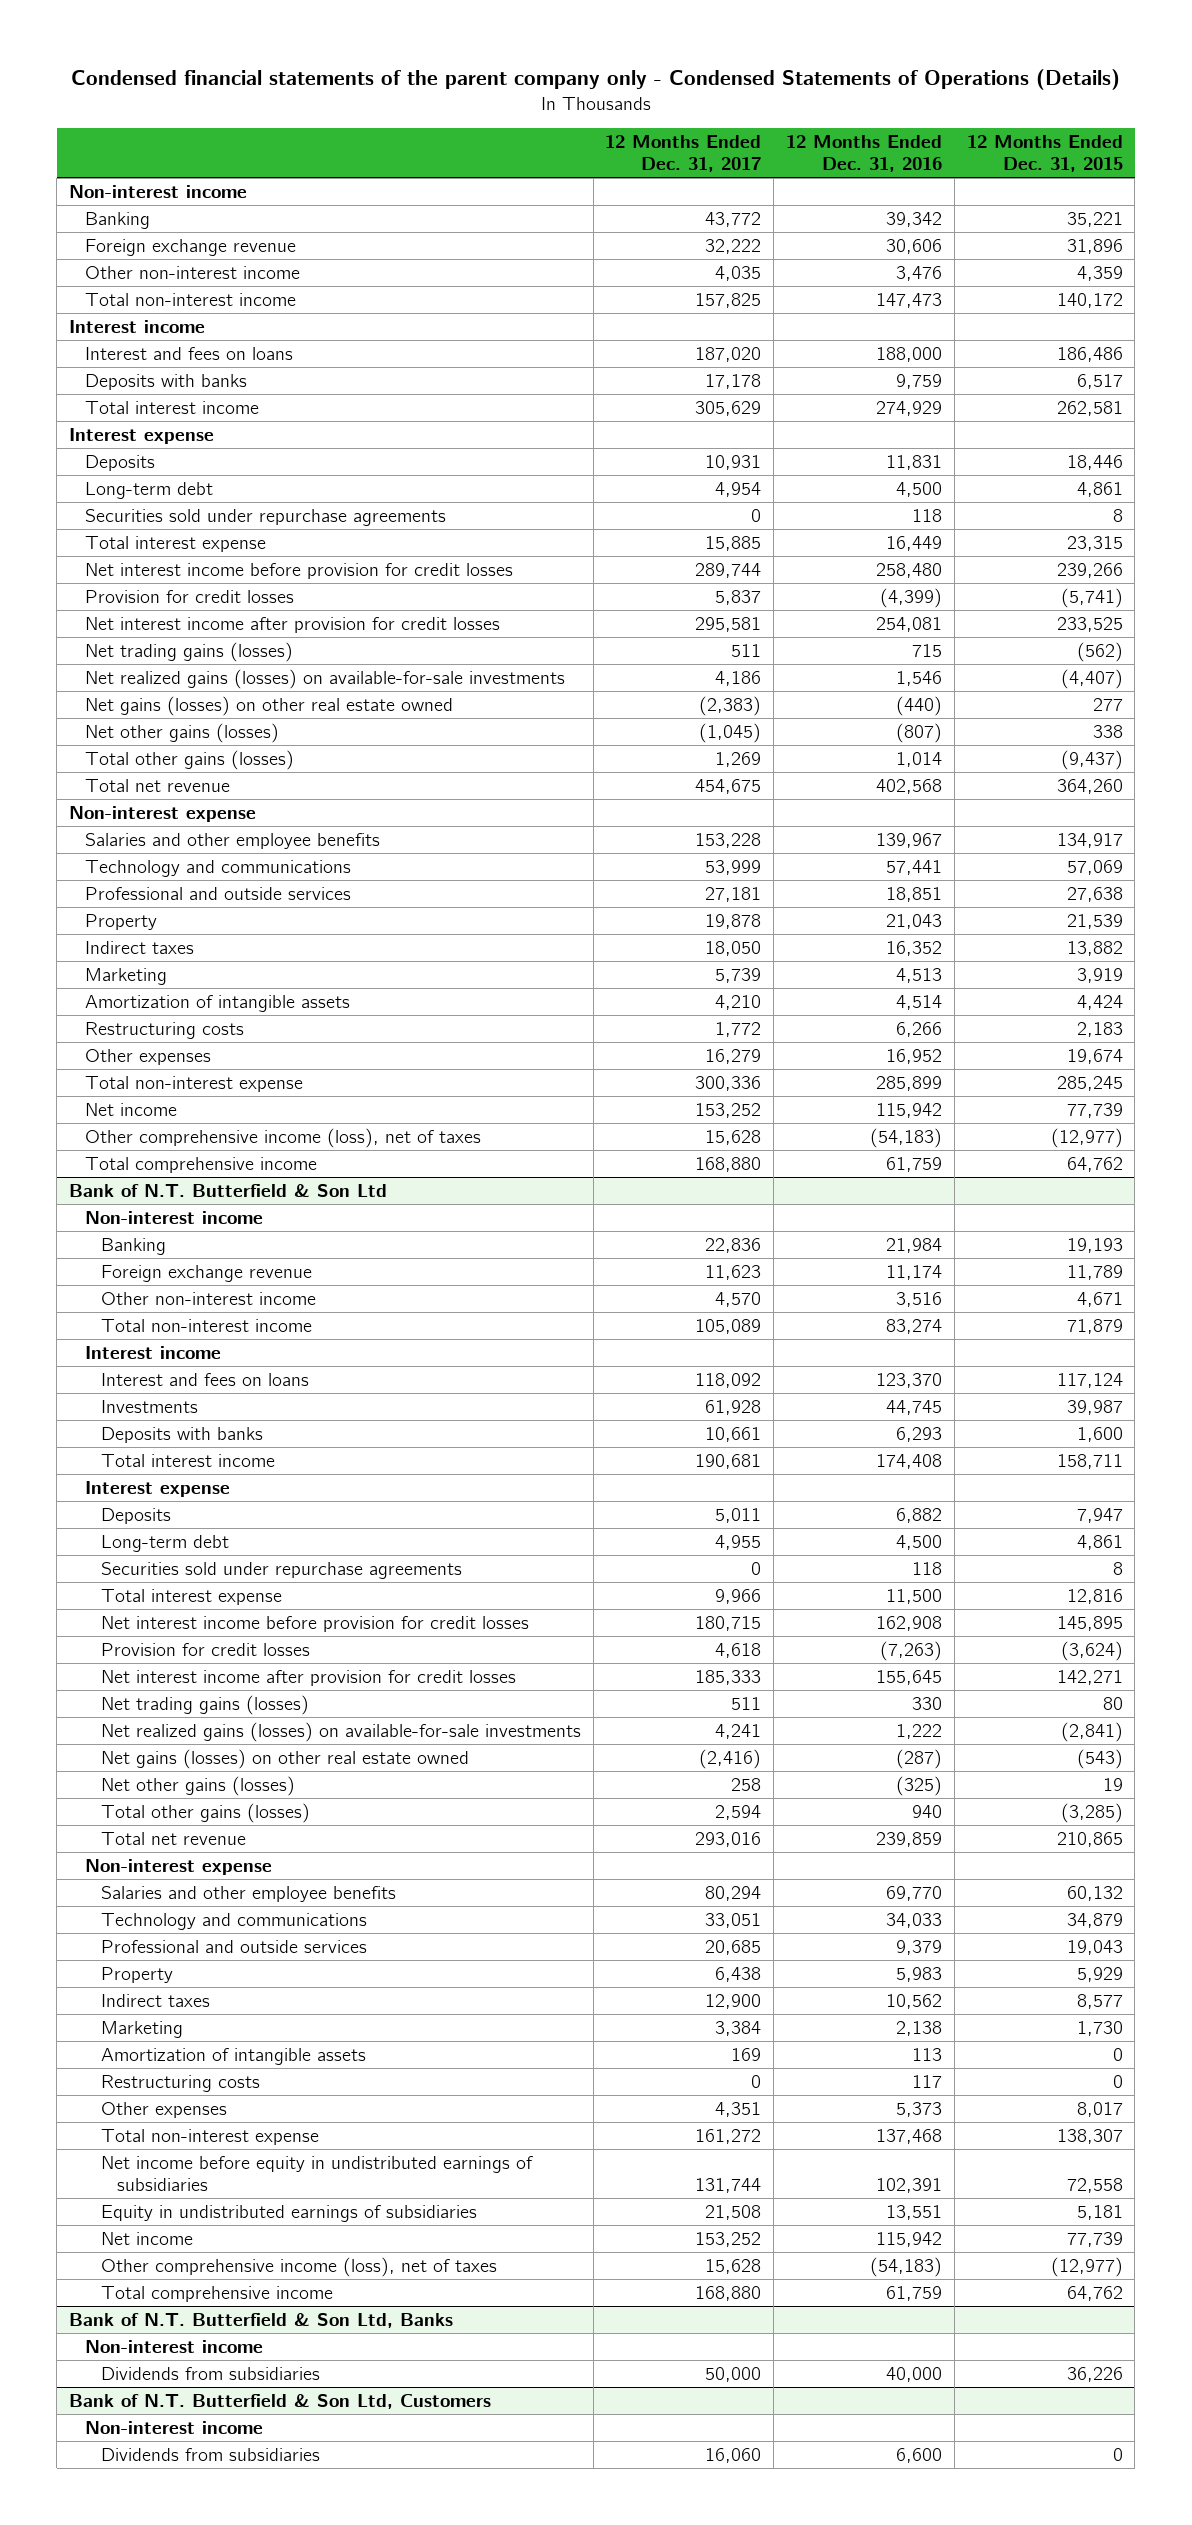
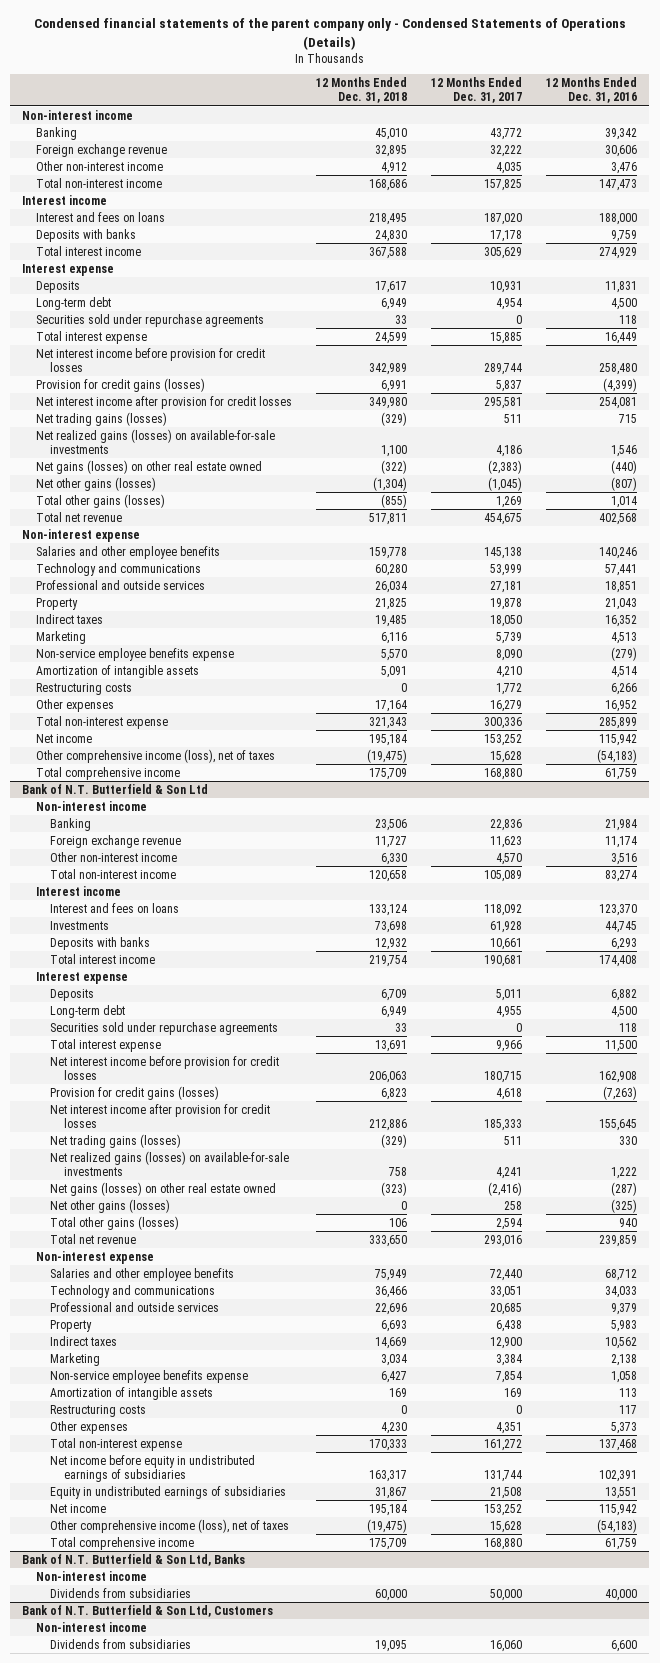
[966,135,1123,172] 12 Months Ended Dec. 31, 2015 -> none
none -> [316,77,408,104] 12 Months Ended Dec. 31, 2018
[84,589,294,603] Provision for credit losses -> [36,377,206,392] Provision for credit gains (losses)
[695,832,762,848] 153,228 -> [484,546,523,559] 145,138
[876,832,943,848] 139,967 -> [599,546,638,559] 140,246
none -> [36,647,235,661] Non-service employee benefits expense
[100,1642,310,1656] Provision for credit losses -> [50,1085,220,1100] Provision for credit gains (losses)
[705,1885,762,1901] 80,294 -> [490,1268,523,1281] 72,440
[886,1885,943,1901] 69,770 -> [605,1268,638,1281] 68,712
none -> [50,1369,249,1383] Non-service employee benefits expense

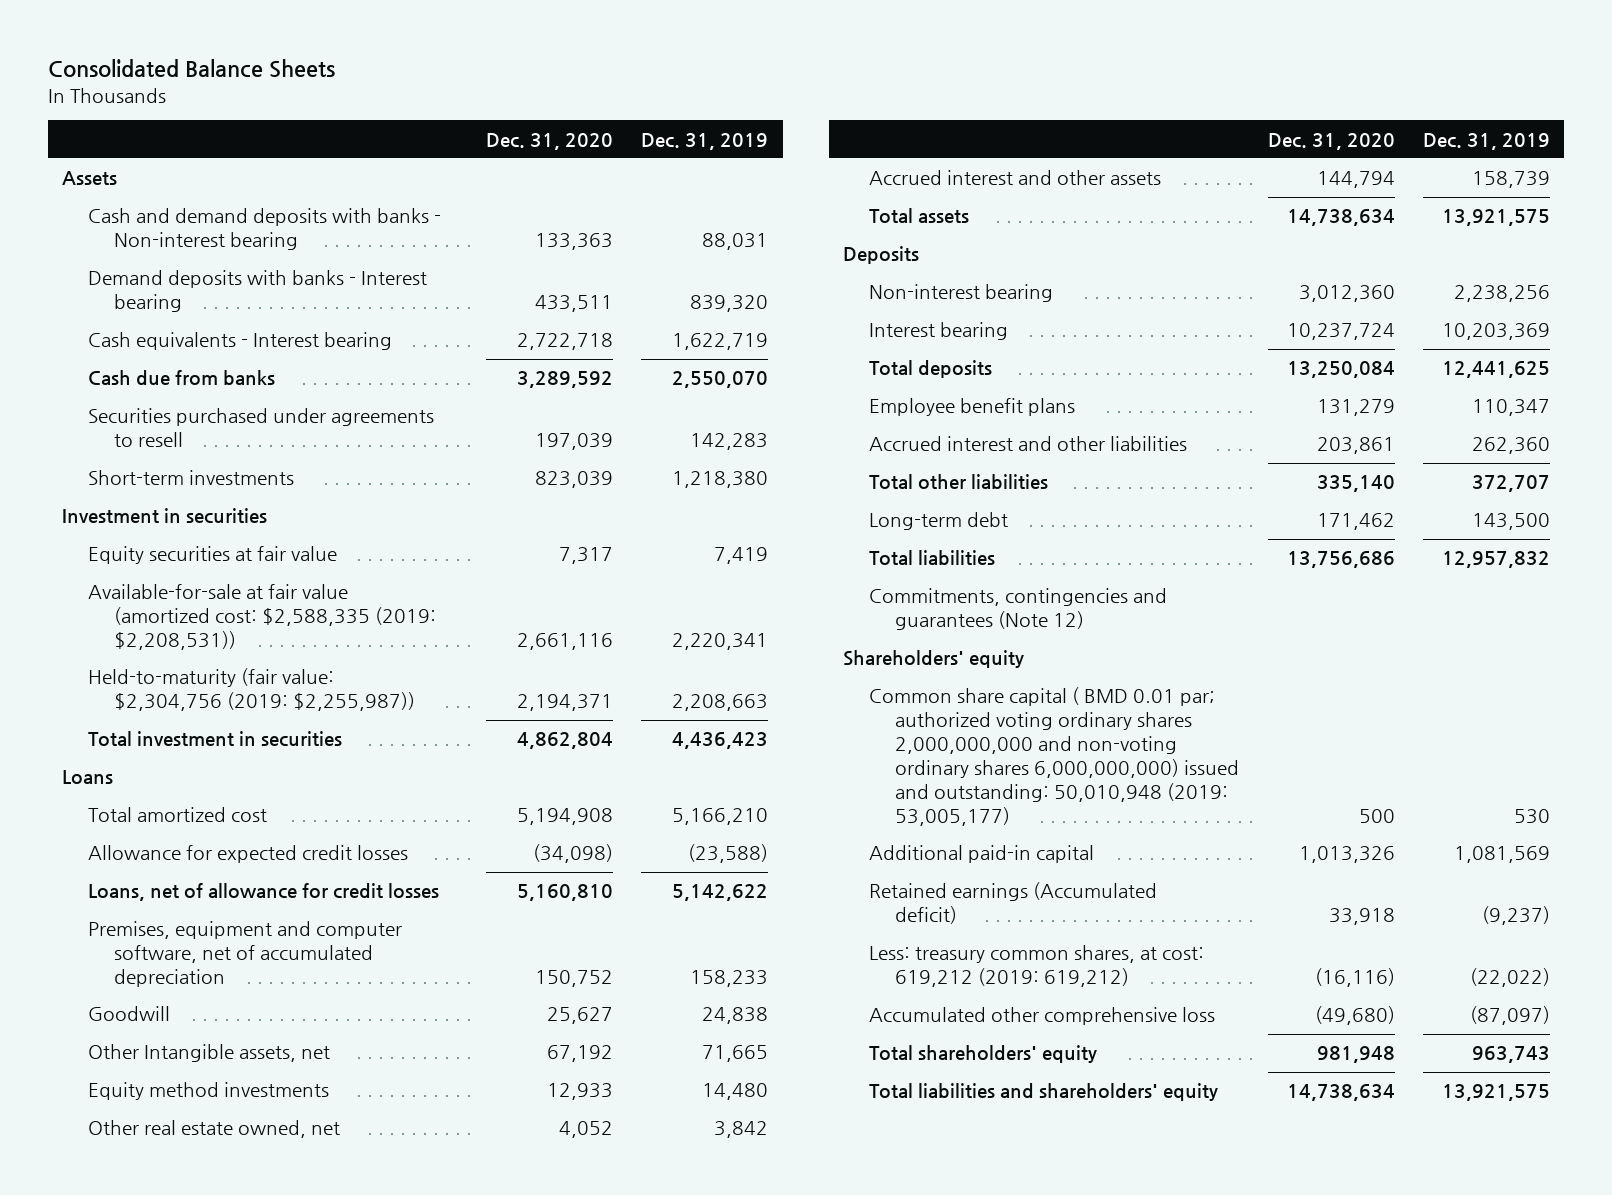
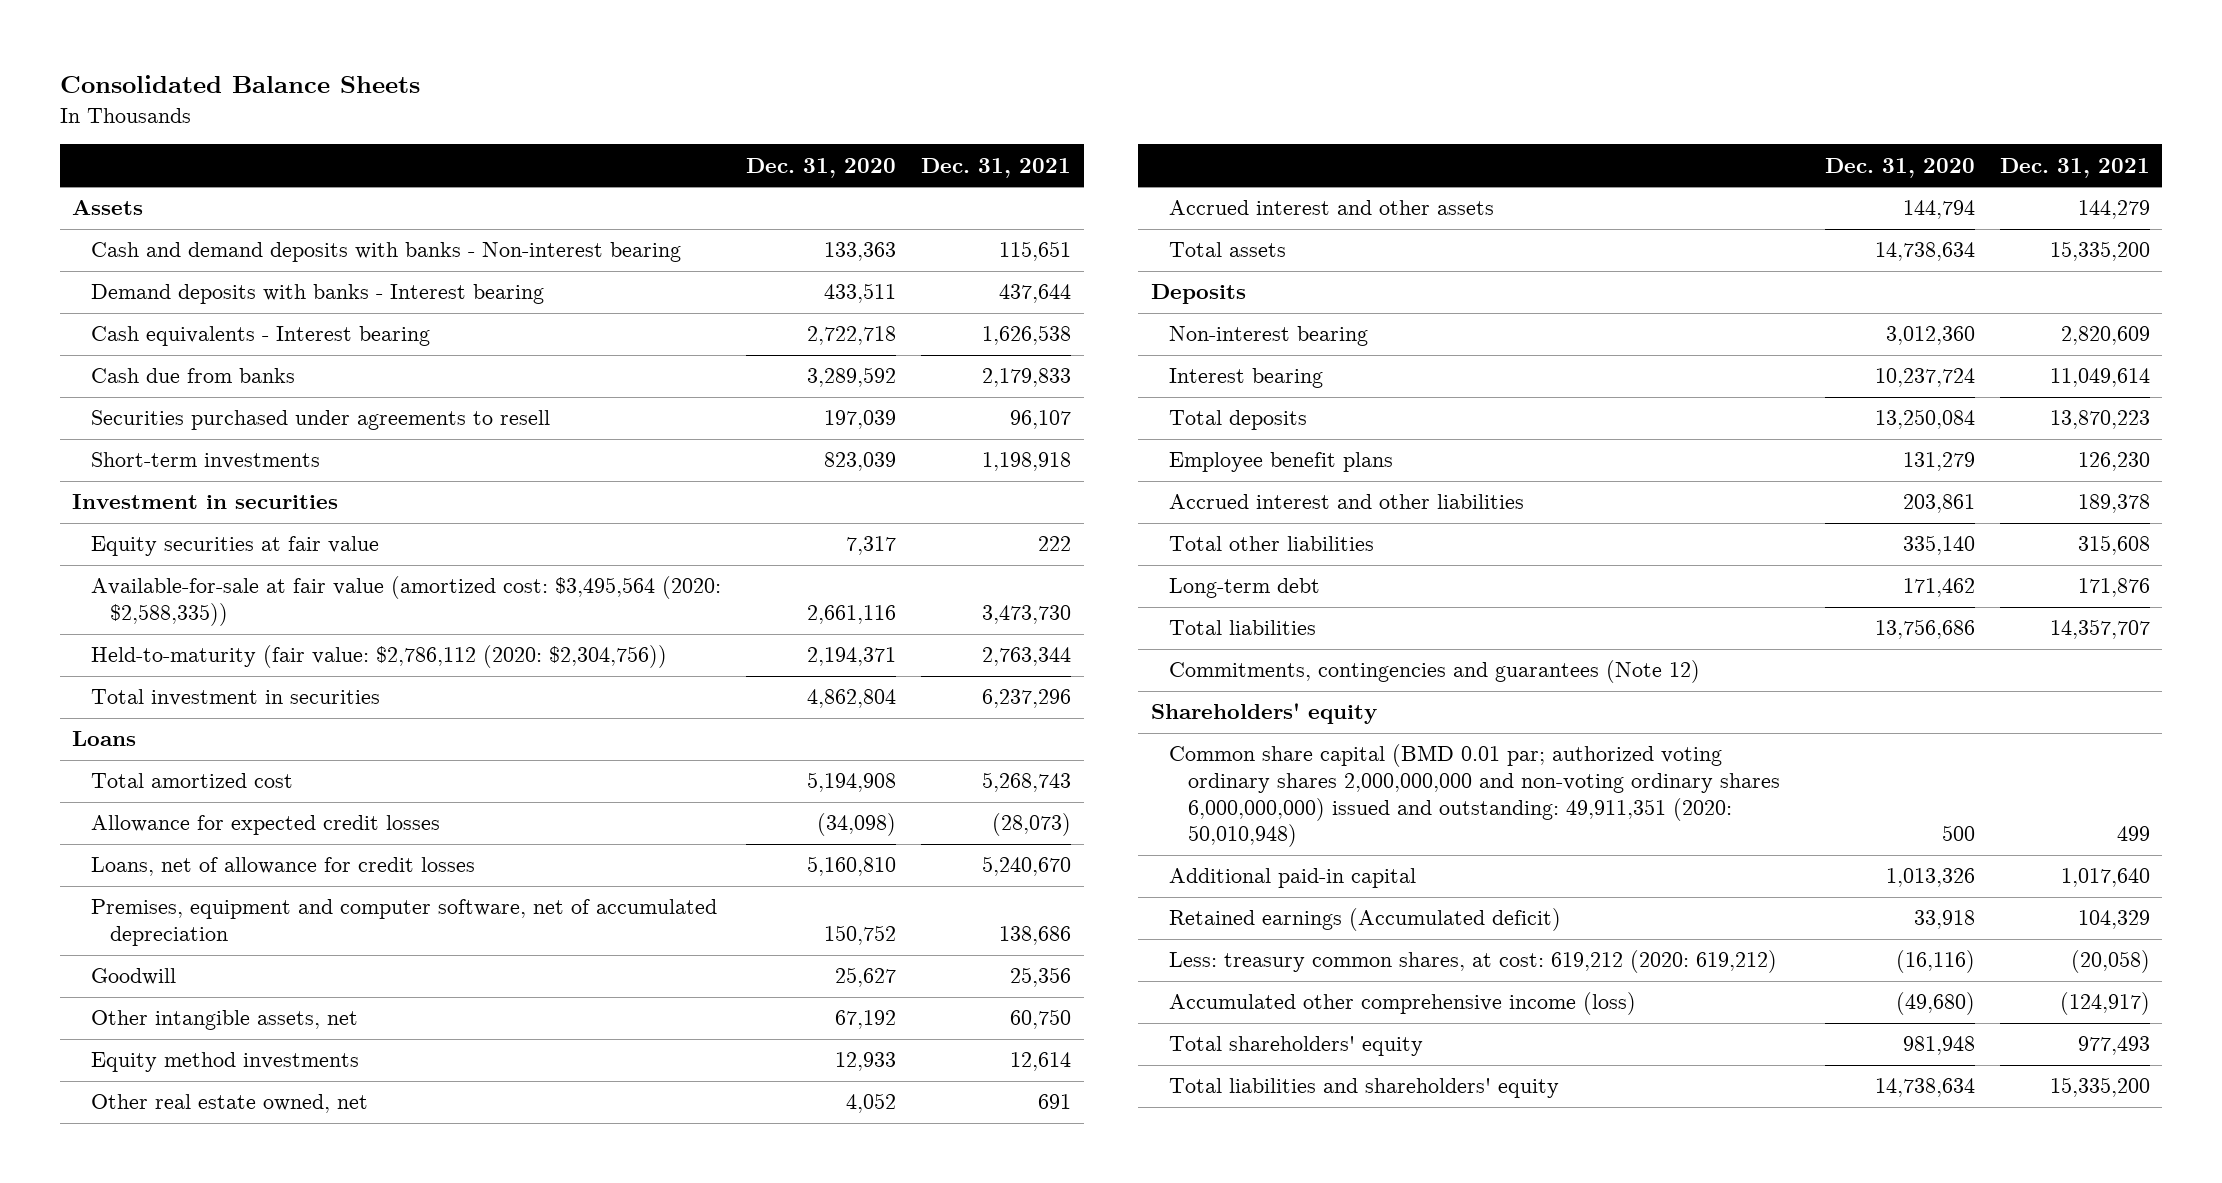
[641,132,769,150] Dec. 31, 2019 -> none
none -> [921,157,1072,178] Dec. 31, 2021
[87,584,436,651] Available-for-sale at fair value (amortized cost: $2,588,335 (2019: $2,208,531)) -> [90,576,721,627] Available-for-sale at fair value (amortized cost: $3,495,564 (2020: $2,588,335))
[87,668,415,712] Held-to-maturity (fair value: $2,304,756 (2019: $2,255,987)) -> [90,645,667,669] Held-to-maturity (fair value: $2,786,112 (2020: $2,304,756))
[87,1044,330,1063] Other Intangible assets, net -> [90,1010,358,1031] Other intangible assets, net
[869,687,1240,826] Common share capital ( BMD 0.01 par; authorized voting ordinary shares 2,000,000,000 and non-voting ordinary shares 6,000,000,000) issued and outstanding: 50,010,948 (2019: 53,005,177) -> [1169,744,1781,848] Common share capital (BMD 0.01 par; authorized voting ordinary shares 2,000,000,000 and non-voting ordinary shares 6,000,000,000) issued and outstanding: 49,911,351 (2020: 50,010,948)
[869,945,1205,988] Less: treasury common shares, at cost: 619,212 (2019: 619,212) -> [1169,950,1778,974] Less: treasury common shares, at cost: 619,212 (2020: 619,212)
[869,1007,1216,1026] Accumulated other comprehensive loss -> [1169,992,1637,1016] Accumulated other comprehensive income (loss)

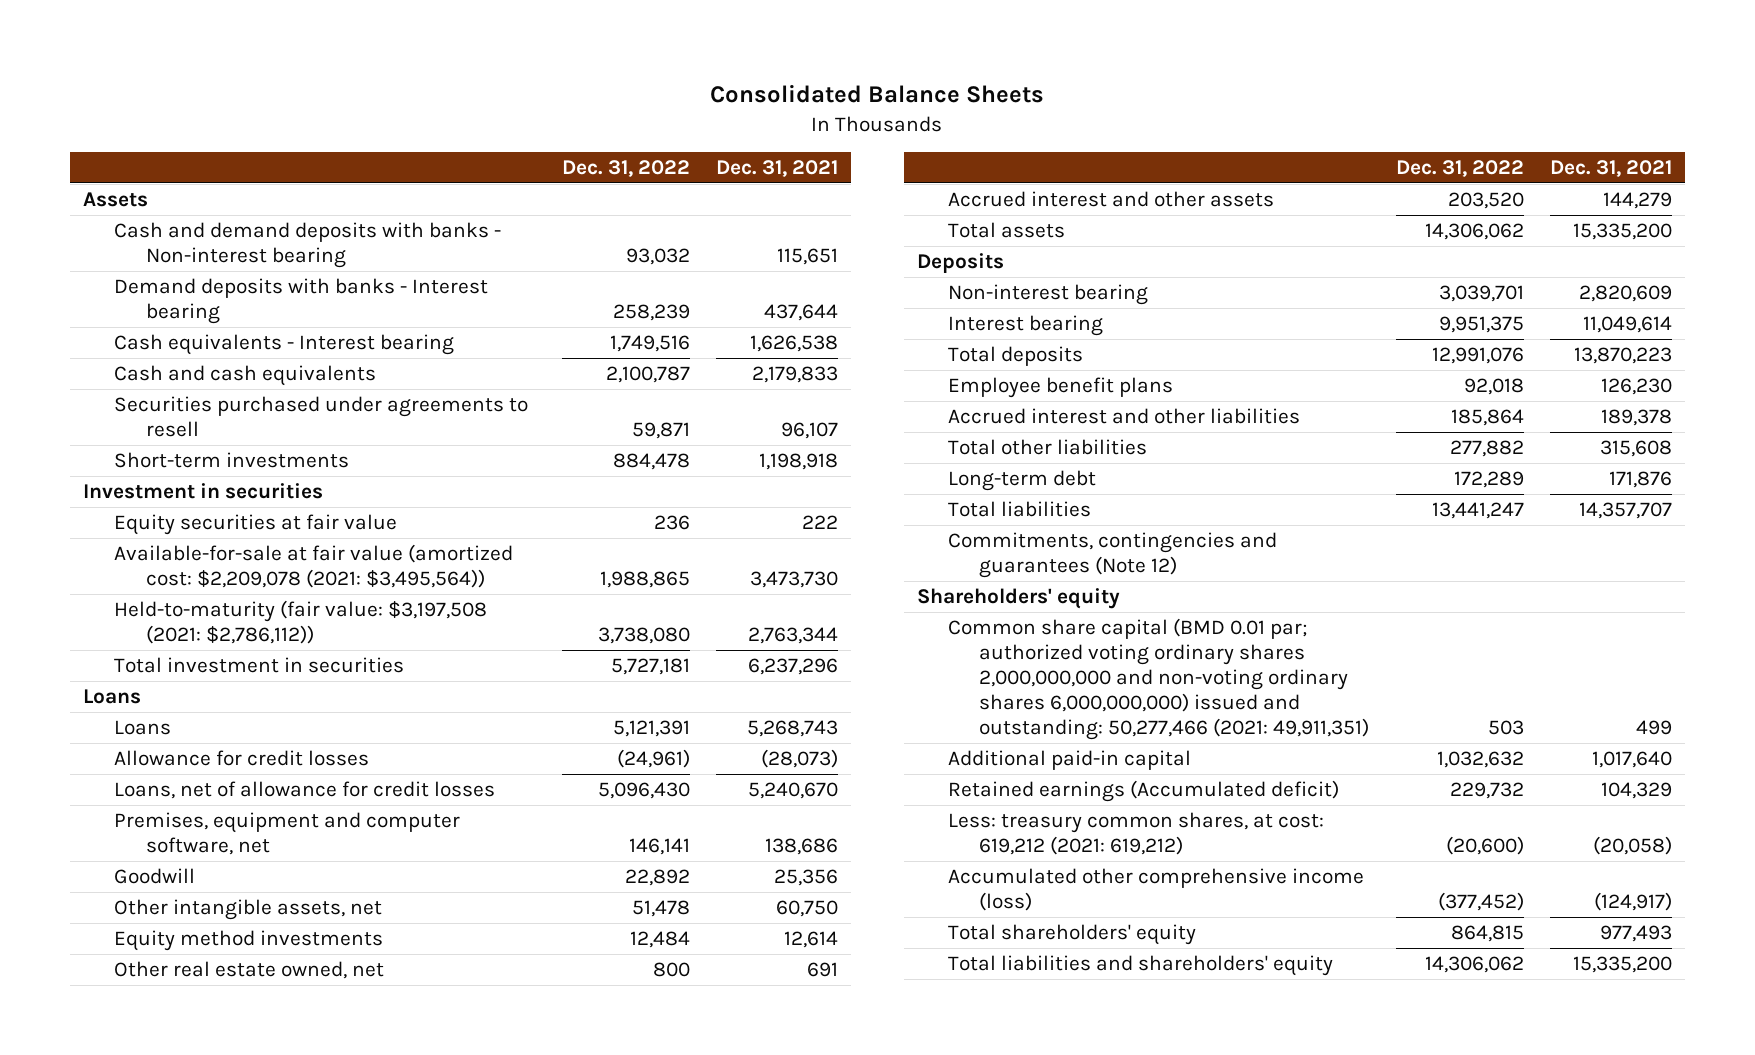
[746,157,897,178] Dec. 31, 2020 -> none
none -> [561,159,690,177] Dec. 31, 2022
[90,368,295,384] Cash due from banks -> [114,365,377,387] Cash and cash equivalents
[90,576,721,627] Available-for-sale at fair value (amortized cost: $3,495,564 (2020: $2,588,335)) -> [114,544,514,589] Available-for-sale at fair value (amortized cost: $2,209,078 (2021: $3,495,564))
[90,645,667,669] Held-to-maturity (fair value: $2,786,112 (2020: $2,304,756)) -> [114,600,488,645] Held-to-maturity (fair value: $3,197,508 (2021: $2,786,112))
[90,773,293,789] Total amortized cost -> [114,720,172,736] Loans
[90,815,440,836] Allowance for expected credit losses -> [114,750,370,767] Allowance for credit losses
[90,899,717,947] Premises, equipment and computer software, net of accumulated depreciation -> [114,812,461,856] Premises, equipment and computer software, net
[1169,744,1781,848] Common share capital (BMD 0.01 par; authorized voting ordinary shares 2,000,000,000 and non-voting ordinary shares 6,000,000,000) issued and outstanding: 49,911,351 (2020: 50,010,948) -> [948,618,1370,740] Common share capital (BMD 0.01 par; authorized voting ordinary shares 2,000,000,000 and non-voting ordinary shares 6,000,000,000) issued and outstanding: 50,277,466 (2021: 49,911,351)
[1169,950,1778,974] Less: treasury common shares, at cost: 619,212 (2020: 619,212) -> [948,812,1325,856] Less: treasury common shares, at cost: 619,212 (2021: 619,212)

